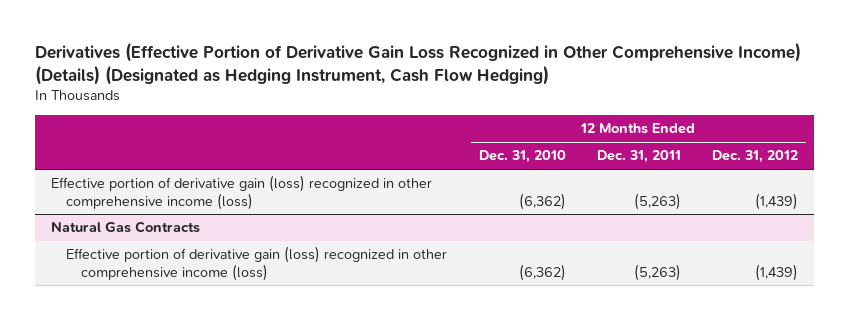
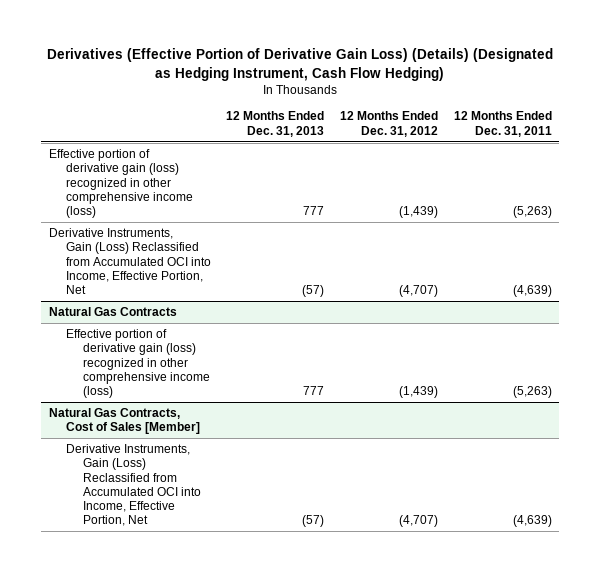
[35,41,802,85] Derivatives (Effective Portion of Derivative Gain Loss Recognized in Other Comprehensive Income) (Details) (Designated as Hedging Instrument, Cash Flow Hedging) -> [47,48,554,81] Derivatives (Effective Portion of Derivative Gain Loss) (Details) (Designated as Hedging Instrument, Cash Flow Hedging)
[478,150,566,164] Dec. 31, 2010 -> none
none -> [226,111,325,137] 12 Months Ended Dec. 31, 2013
none -> [48,228,211,295] Derivative Instruments, Gain (Loss) Reclassified from Accumulated OCI into Income, Effective Portion, Net
none -> [48,408,200,435] Natural Gas Contracts, Cost of Sales [Member]
none -> [65,444,201,527] Derivative Instruments, Gain (Loss) Reclassified from Accumulated OCI into Income, Effective Portion, Net

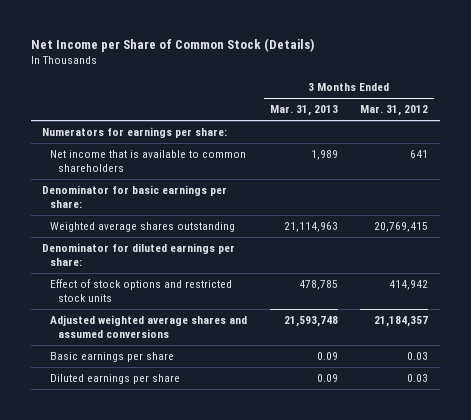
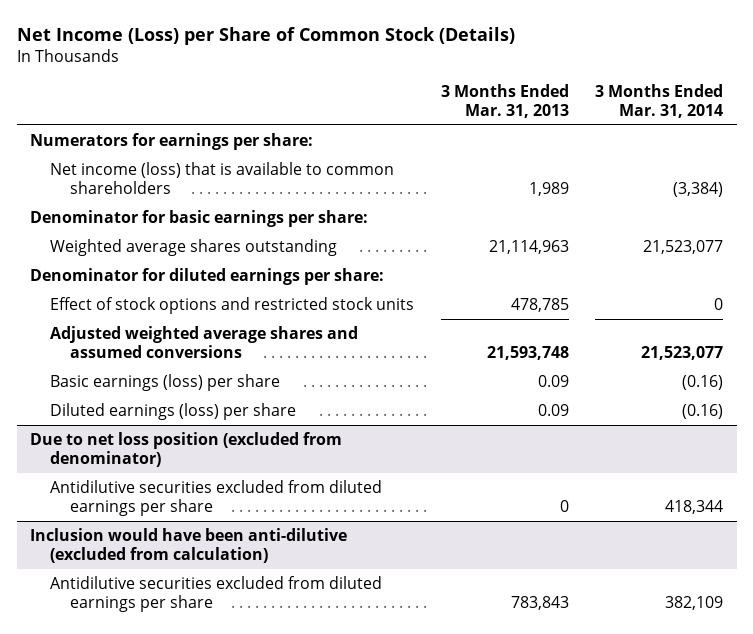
[31,37,315,52] Net Income per Share of Common Stock (Details) -> [16,26,515,45] Net Income (Loss) per Share of Common Stock (Details)
[360,105,429,117] Mar. 31, 2012 -> none
none -> [595,84,724,118] 3 Months Ended Mar. 31, 2014
[50,150,247,173] Net income that is available to common shareholders -> [49,162,394,194] Net income (loss) that is available to common shareholders
[50,352,175,363] Basic earnings per share -> [49,374,280,392] Basic earnings (loss) per share
[50,374,181,385] Diluted earnings per share -> [49,403,296,421] Diluted earnings (loss) per share
none -> [30,432,343,467] Due to net loss position (excluded from denominator)
none -> [49,480,382,516] Antidilutive securities excluded from diluted earnings per share
none -> [30,528,348,563] Inclusion would have been anti-dilutive (excluded from calculation)
none -> [49,576,382,612] Antidilutive securities excluded from diluted earnings per share

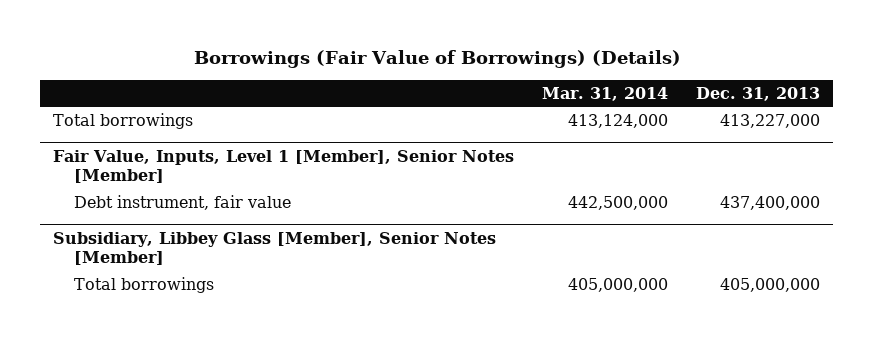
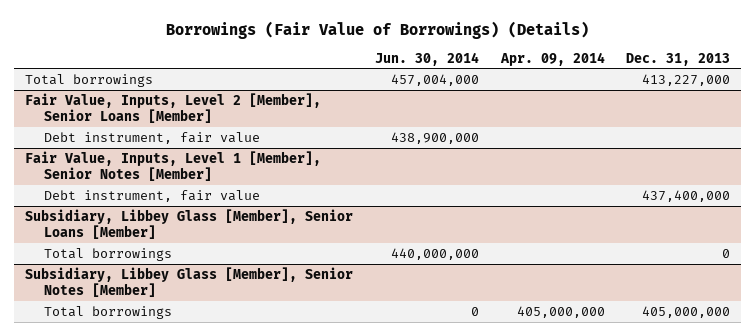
[541,86,668,101] Mar. 31, 2014 -> none
none -> [374,51,479,66] Jun. 30, 2014
none -> [499,51,605,66] Apr. 09, 2014
none -> [25,92,322,123] Fair Value, Inputs, Level 2 [Member], Senior Loans [Member]
none -> [44,131,261,144] Debt instrument, fair value
none -> [25,208,354,239] Subsidiary, Libbey Glass [Member], Senior Loans [Member]
none -> [44,247,173,261] Total borrowings

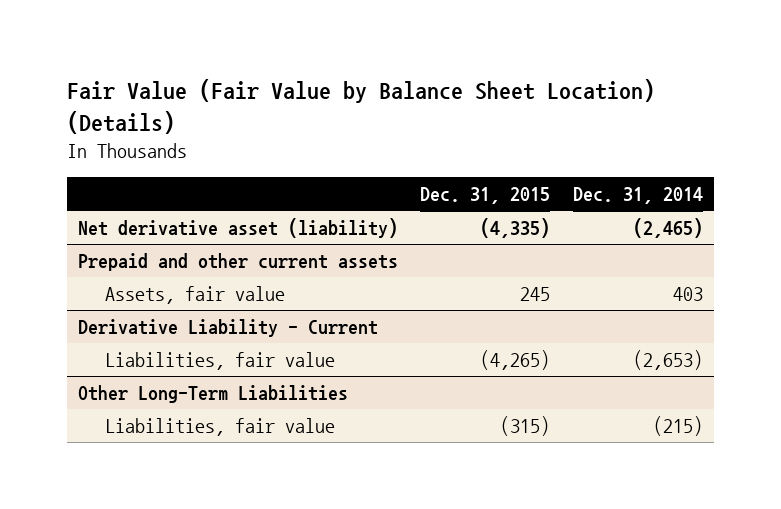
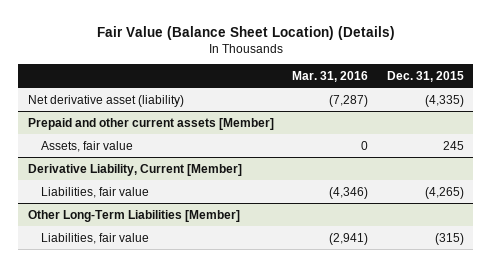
[66,79,655,134] Fair Value (Fair Value by Balance Sheet Location) (Details) -> [96,25,395,40] Fair Value (Balance Sheet Location) (Details)
[572,187,703,205] Dec. 31, 2014 -> none
none -> [292,70,369,82] Mar. 31, 2016
[77,252,398,271] Prepaid and other current assets -> [27,117,274,130] Prepaid and other current assets [Member]
[77,318,378,337] Derivative Liability - Current -> [27,163,242,176] Derivative Liability, Current [Member]
[77,384,348,403] Other Long-Term Liabilities -> [27,209,240,222] Other Long-Term Liabilities [Member]

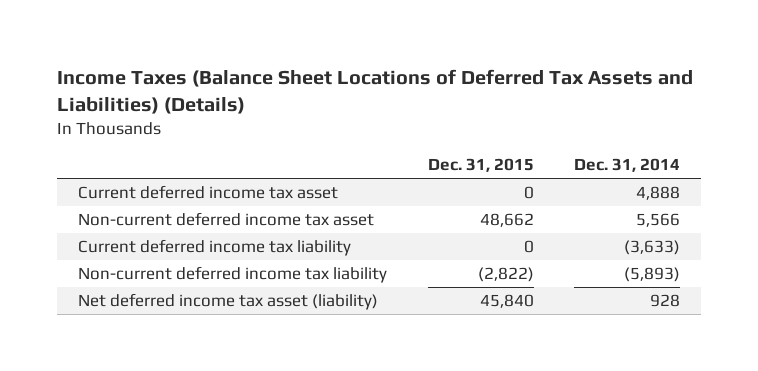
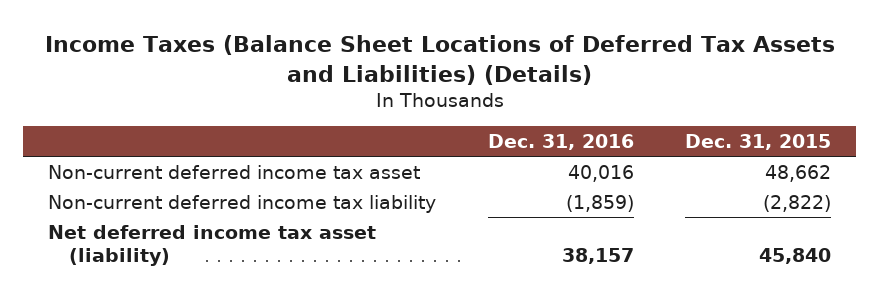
[574,158,681,173] Dec. 31, 2014 -> none
none -> [487,134,634,151] Dec. 31, 2016
[77,184,338,199] Current deferred income tax asset -> none
[77,238,351,256] Current deferred income tax liability -> none

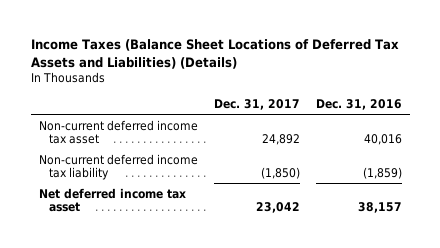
[684,134,831,151] Dec. 31, 2015 -> none
none -> [213,99,300,111] Dec. 31, 2017
[48,225,377,266] Net deferred income tax asset (liability) -> [38,187,186,213] Net deferred income tax asset

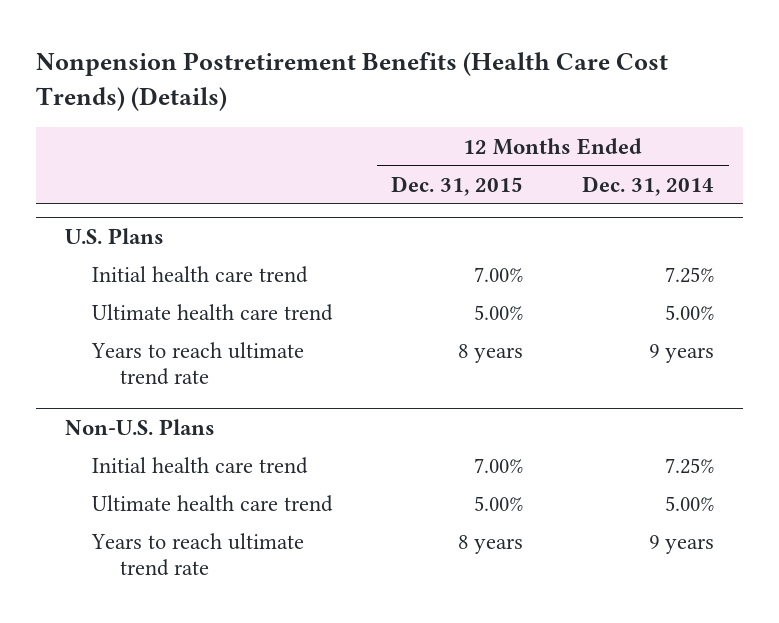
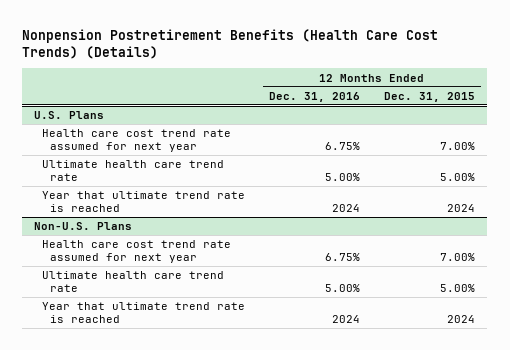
[581,175,714,196] Dec. 31, 2014 -> none
none -> [269,91,361,102] Dec. 31, 2016
[91,342,305,386] Years to reach ultimate trend rate -> none
[92,266,309,284] Initial health care trend -> [42,129,232,153] Health care cost trend rate assumed for next year
[92,304,334,322] Ultimate health care trend -> [42,160,225,182] Ultimate health care trend rate
none -> [42,191,246,213] Year that ultimate trend rate is reached
[91,533,305,577] Years to reach ultimate trend rate -> none
[92,457,309,475] Initial health care trend -> [42,240,232,264] Health care cost trend rate assumed for next year
[92,495,334,513] Ultimate health care trend -> [42,271,225,293] Ultimate health care trend rate
none -> [42,302,246,324] Year that ultimate trend rate is reached

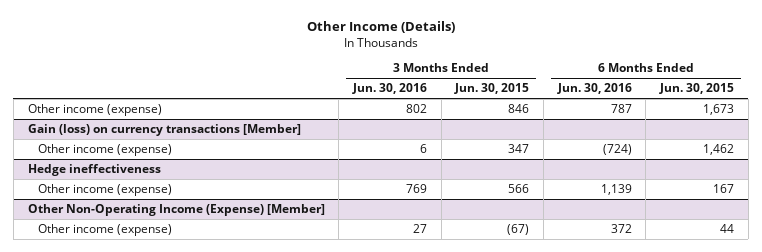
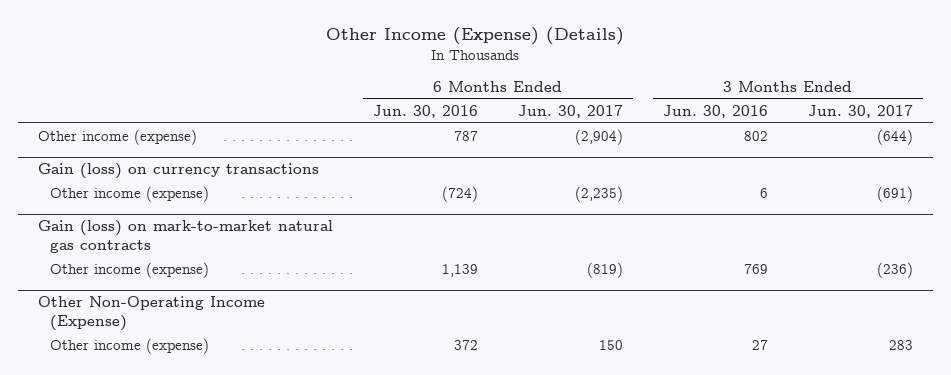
[306,21,455,34] Other Income (Details) -> [326,27,625,46] Other Income (Expense) (Details)
[454,83,530,95] Jun. 30, 2015 -> none
[659,83,735,95] Jun. 30, 2015 -> none
none -> [517,104,623,118] Jun. 30, 2017
none -> [808,104,914,118] Jun. 30, 2017
[27,124,301,137] Gain (loss) on currency transactions [Member] -> [37,163,319,180] Gain (loss) on currency transactions
[27,164,161,177] Hedge ineffectiveness -> [37,220,333,253] Gain (loss) on mark-to-market natural gas contracts
[27,204,325,217] Other Non-Operating Income (Expense) [Member] -> [37,296,265,331] Other Non-Operating Income (Expense)

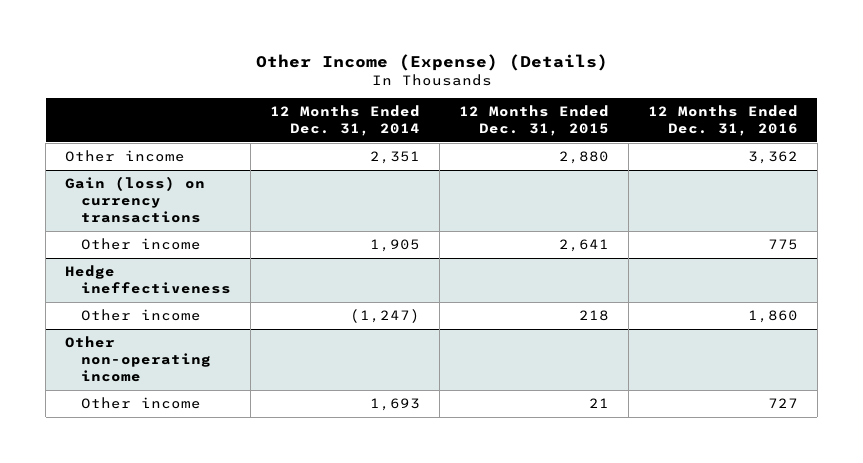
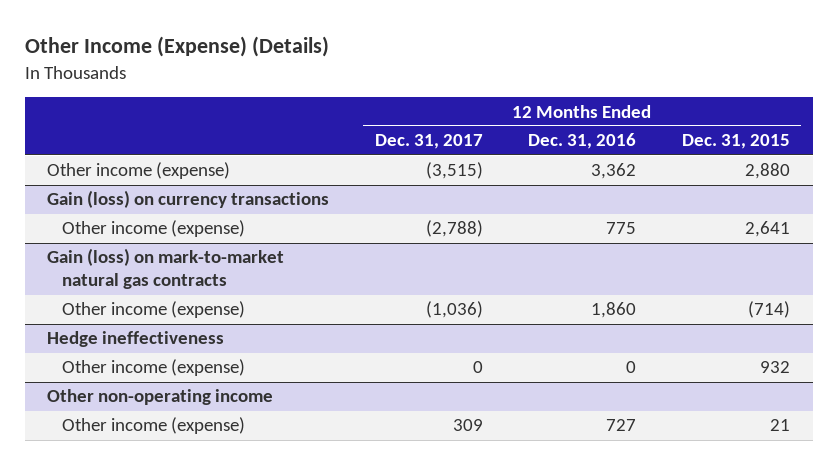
[270,104,421,136] 12 Months Ended Dec. 31, 2014 -> none
none -> [374,134,483,150] Dec. 31, 2017
[65,150,186,163] Other income -> [47,162,231,180] Other income (expense)
[81,238,202,251] Other income -> [62,220,246,238] Other income (expense)
none -> [47,248,285,290] Gain (loss) on mark-to-market natural gas contracts
none -> [62,301,246,319] Other income (expense)
[81,309,202,322] Other income -> [62,359,246,377] Other income (expense)
[579,310,610,322] 218 -> [760,361,791,374] 932
[747,310,798,324] 1,860 -> [626,361,637,374] 0
[81,397,202,410] Other income -> [62,417,246,435] Other income (expense)

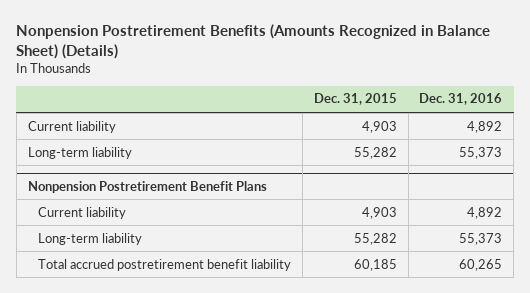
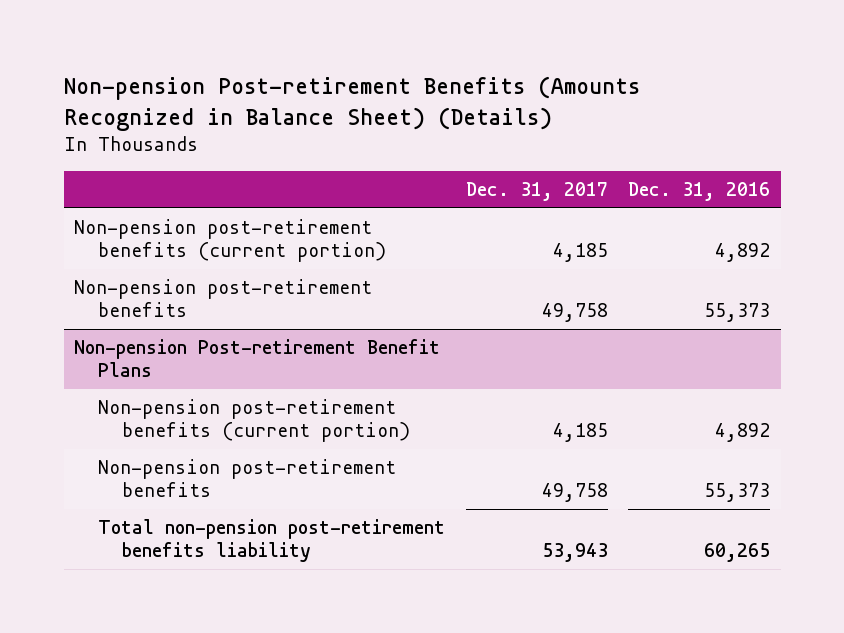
[16,24,491,59] Nonpension Postretirement Benefits (Amounts Recognized in Balance Sheet) (Details) -> [63,76,640,131] Non-pension Post-retirement Benefits (Amounts Recognized in Balance Sheet) (Details)
[313,93,397,106] Dec. 31, 2015 -> none
none -> [465,182,608,202] Dec. 31, 2017
[27,180,267,193] Nonpension Postretirement Benefit Plans -> none
[27,120,116,133] Current liability -> [73,219,386,263] Non-pension post-retirement benefits (current portion)
[27,146,132,159] Long-term liability -> [73,279,372,318] Non-pension post-retirement benefits
none -> [73,339,440,378] Non-pension Post-retirement Benefit Plans
[38,206,127,219] Current liability -> [97,399,411,443] Non-pension post-retirement benefits (current portion)
[38,232,143,245] Long-term liability -> [97,459,396,498] Non-pension post-retirement benefits
[38,258,292,271] Total accrued postretirement benefit liability -> [97,519,445,563] Total non-pension post-retirement benefits liability

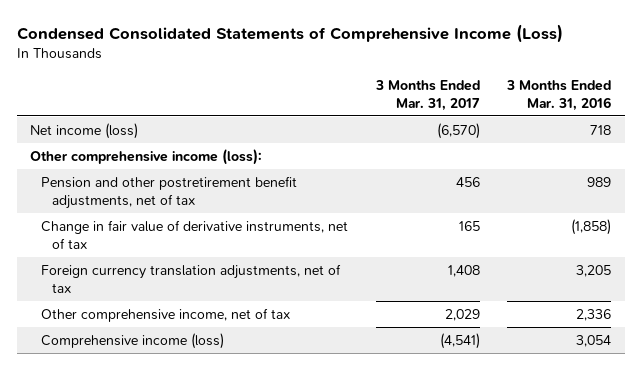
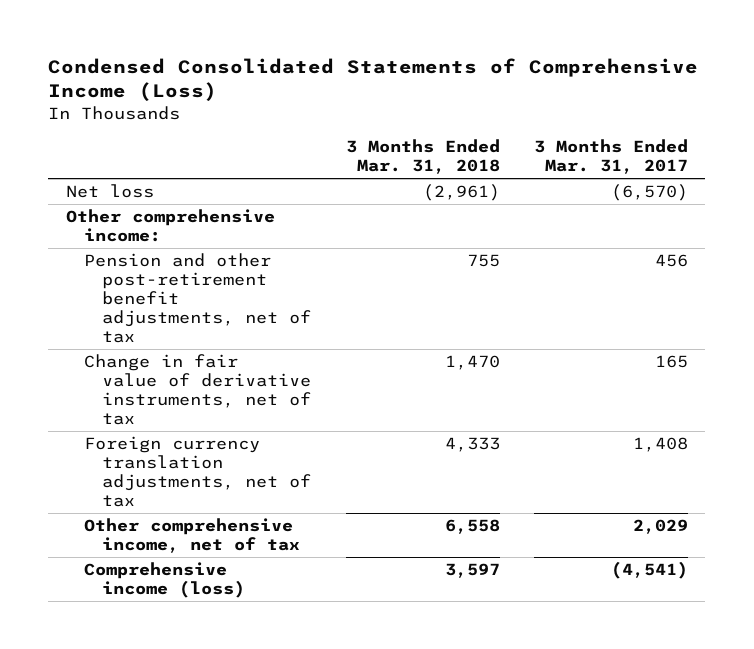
[506,79,612,111] 3 Months Ended Mar. 31, 2016 -> none
none -> [345,139,500,175] 3 Months Ended Mar. 31, 2018
[30,122,139,139] Net income (loss) -> [65,183,154,198] Net loss
[30,148,263,165] Other comprehensive income (loss): -> [65,208,275,242] Other comprehensive income:
[41,175,298,209] Pension and other postretirement benefit adjustments, net of tax -> [84,252,312,343] Pension and other post-retirement benefit adjustments, net of tax

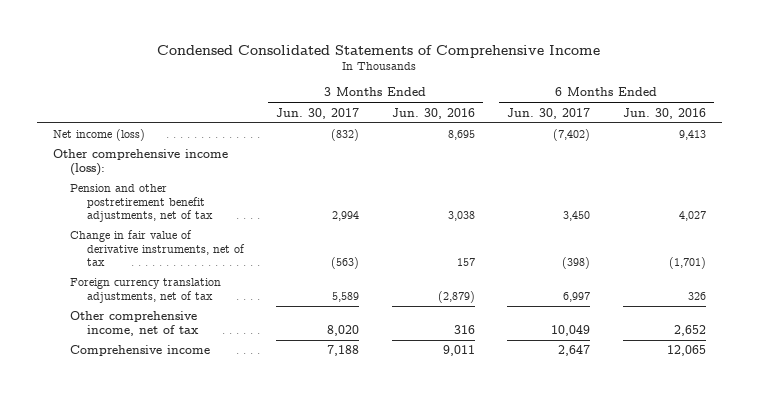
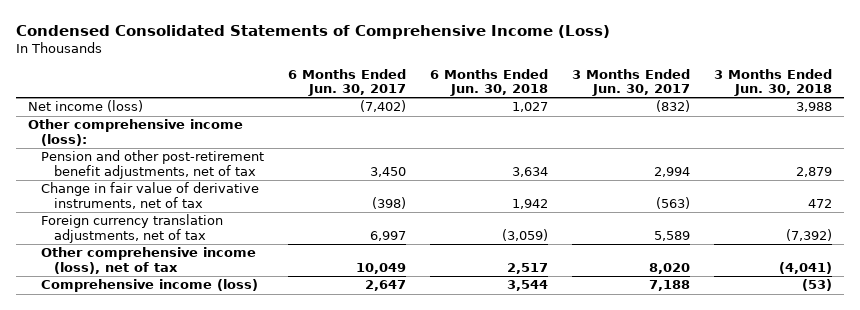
[157,44,601,58] Condensed Consolidated Statements of Comprehensive Income -> [16,24,611,39] Condensed Consolidated Statements of Comprehensive Income (Loss)
[391,107,475,119] Jun. 30, 2016 -> none
[622,107,706,119] Jun. 30, 2016 -> none
none -> [430,68,549,96] 6 Months Ended Jun. 30, 2018
none -> [714,68,833,96] 3 Months Ended Jun. 30, 2018
[69,184,213,223] Pension and other postretirement benefit adjustments, net of tax -> [41,150,265,179] Pension and other post-retirement benefit adjustments, net of tax
[69,311,199,336] Other comprehensive income, net of tax -> [41,247,257,274] Other comprehensive income (loss), net of tax
[69,345,210,357] Comprehensive income -> [41,279,259,293] Comprehensive income (loss)

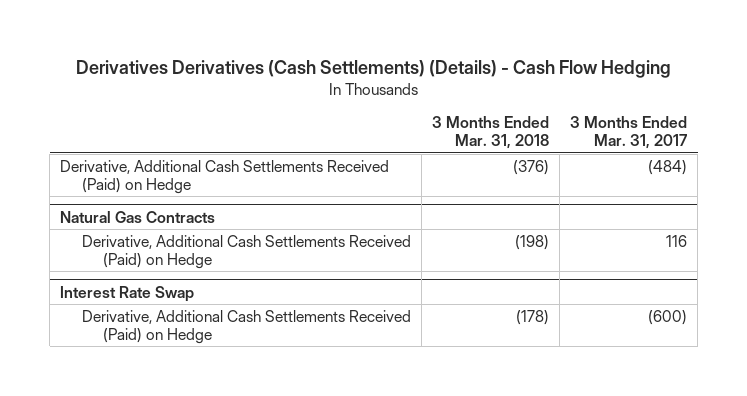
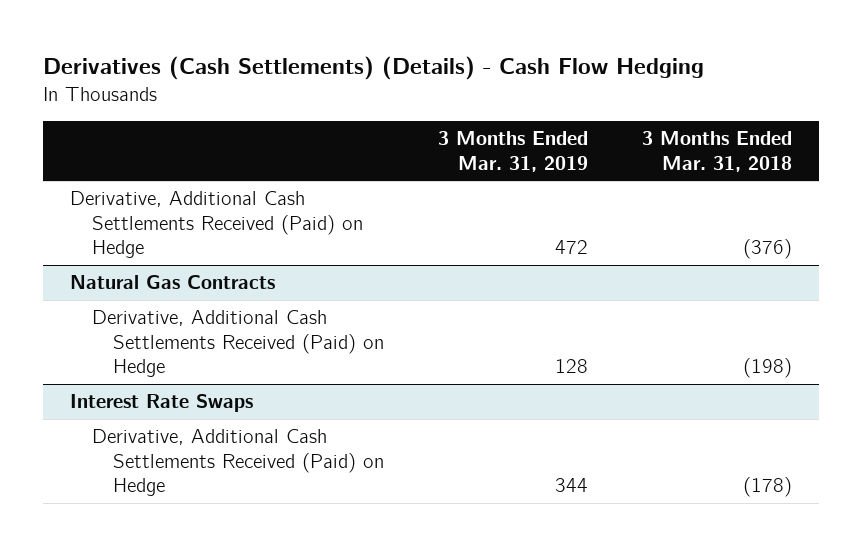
[75,59,671,78] Derivatives Derivatives (Cash Settlements) (Details) - Cash Flow Hedging -> [43,56,705,81] Derivatives (Cash Settlements) (Details) - Cash Flow Hedging
[570,116,688,150] 3 Months Ended Mar. 31, 2017 -> none
none -> [438,131,589,172] 3 Months Ended Mar. 31, 2019
[60,285,195,302] Interest Rate Swap -> [70,394,254,413] Interest Rate Swaps

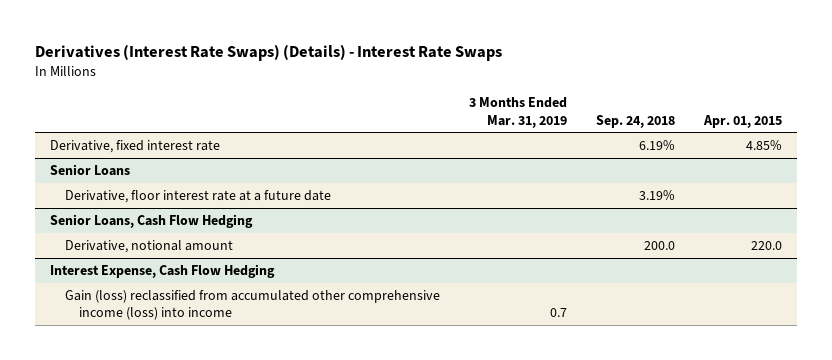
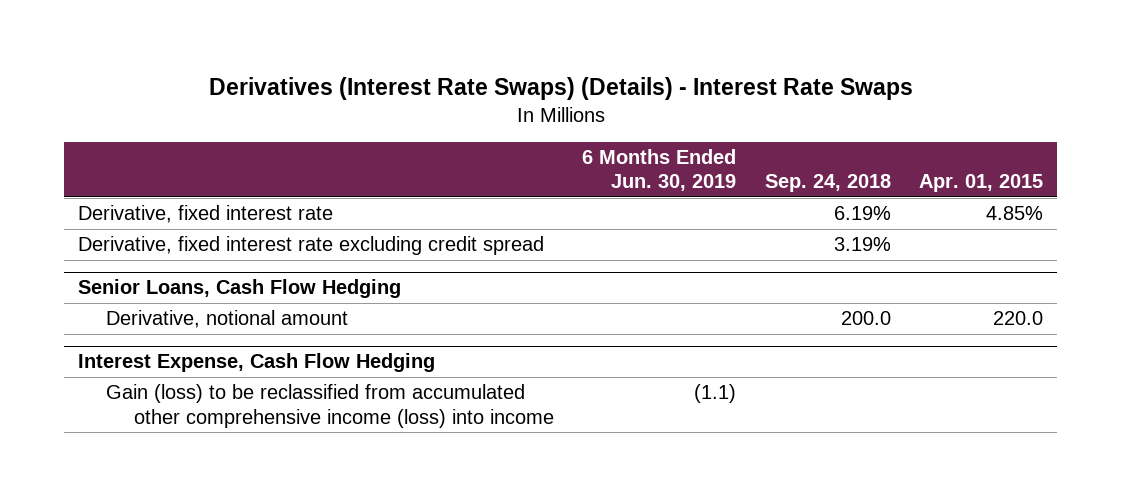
[468,97,567,128] 3 Months Ended Mar. 31, 2019 -> none
none -> [582,149,737,192] 6 Months Ended Jun. 30, 2019
[49,163,130,176] Senior Loans -> none
[64,189,331,203] Derivative, floor interest rate at a future date -> [77,236,544,256] Derivative, fixed interest rate excluding credit spread
[64,289,440,321] Gain (loss) reclassified from accumulated other comprehensive income (loss) into income -> [106,384,555,428] Gain (loss) to be reclassified from accumulated other comprehensive income (loss) into income

